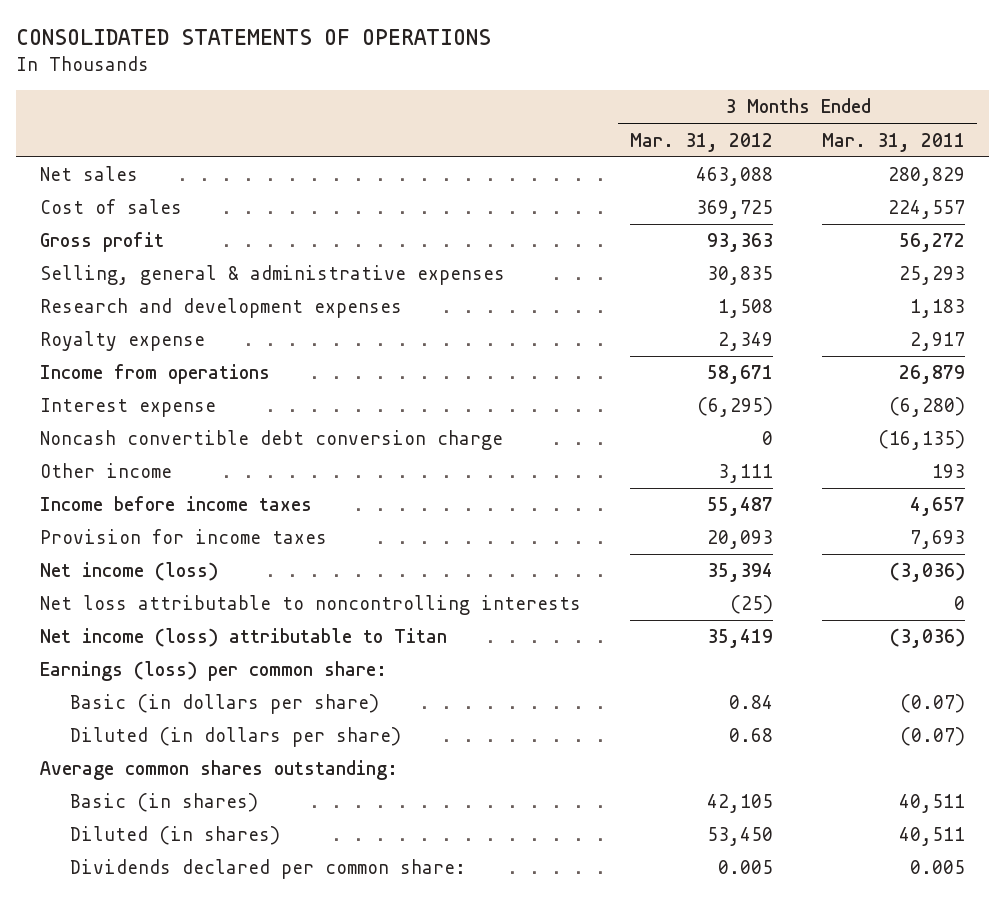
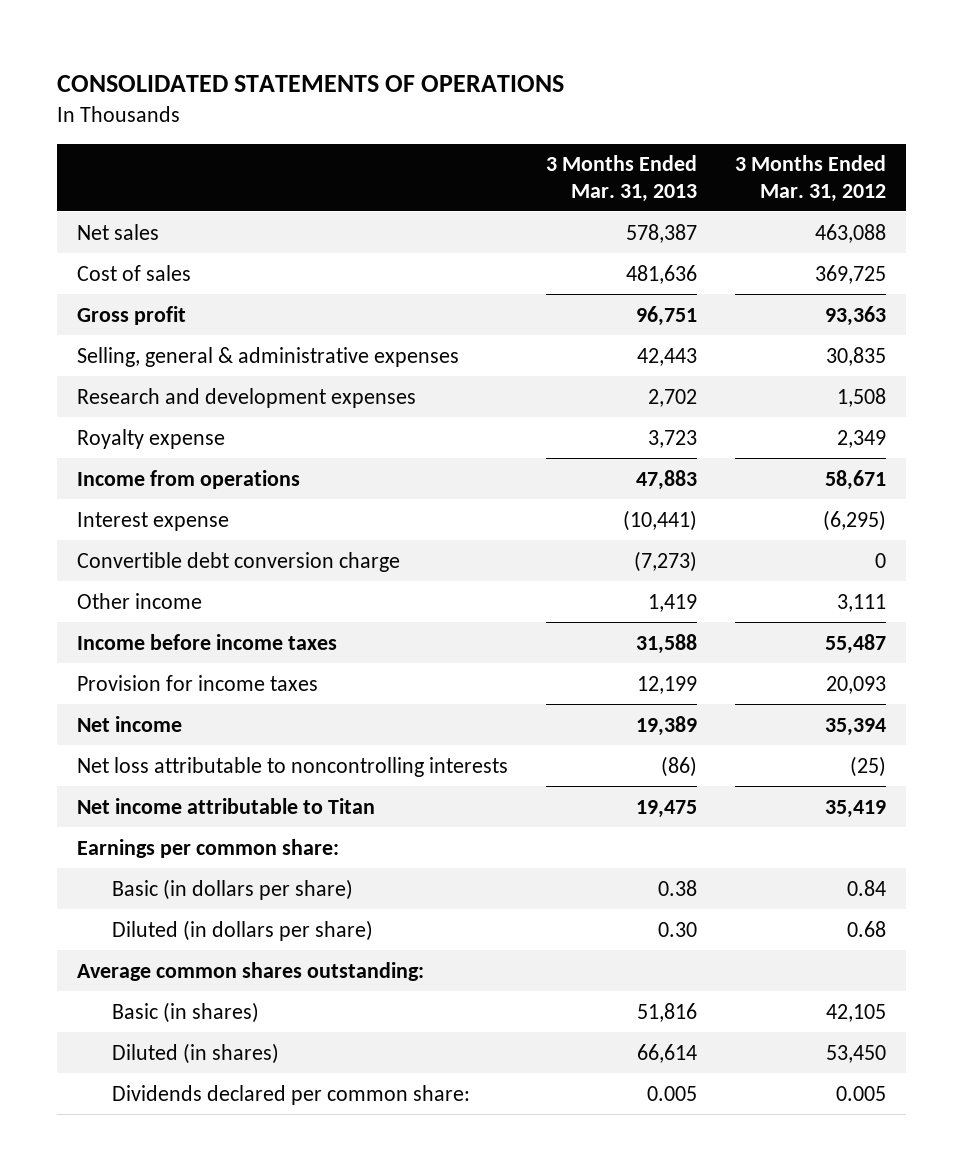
[821,132,965,152] Mar. 31, 2011 -> none
none -> [546,155,698,202] 3 Months Ended Mar. 31, 2013
[40,430,504,451] Noncash convertible debt conversion charge -> [76,551,400,572] Convertible debt conversion charge
[40,562,219,582] Net income (loss) -> [76,715,182,732] Net income
[40,628,448,648] Net income (loss) attributable to Titan -> [76,797,375,814] Net income attributable to Titan
[40,661,388,682] Earnings (loss) per common share: -> [76,838,339,858] Earnings per common share:

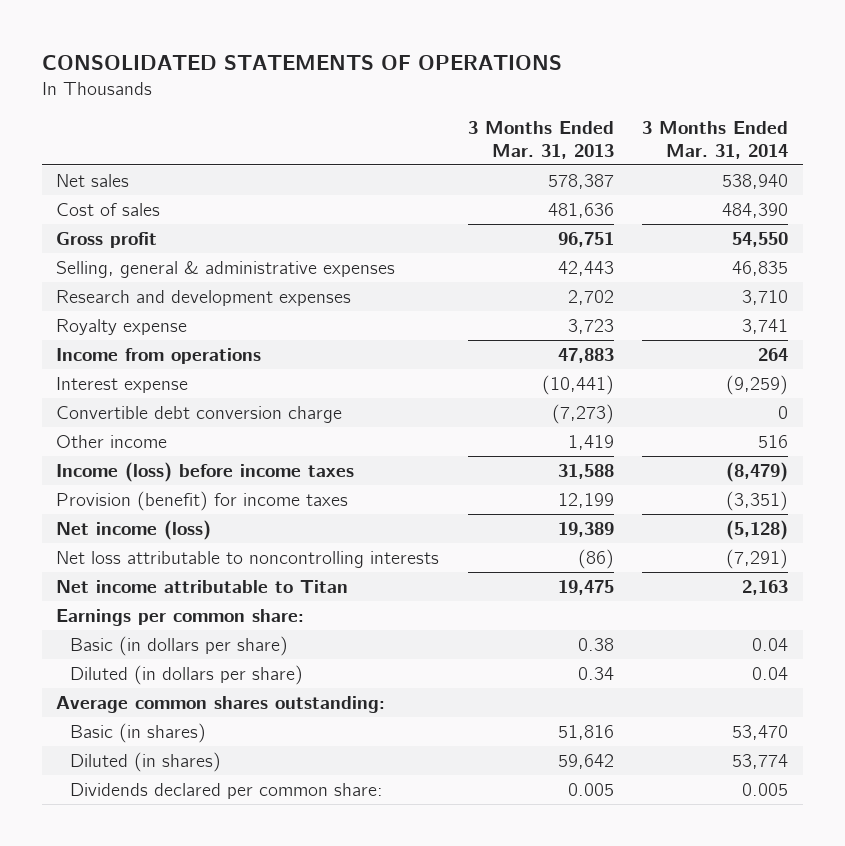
[735,155,887,202] 3 Months Ended Mar. 31, 2012 -> none
none -> [642,121,789,159] 3 Months Ended Mar. 31, 2014
[76,633,337,650] Income before income taxes -> [56,461,355,482] Income (loss) before income taxes
[76,674,318,691] Provision for income taxes -> [56,490,349,511] Provision (benefit) for income taxes
[76,715,182,732] Net income -> [56,519,212,540] Net income (loss)
[658,921,698,937] 0.30 -> [577,666,614,680] 0.34
[637,1043,698,1063] 66,614 -> [557,753,614,769] 59,642

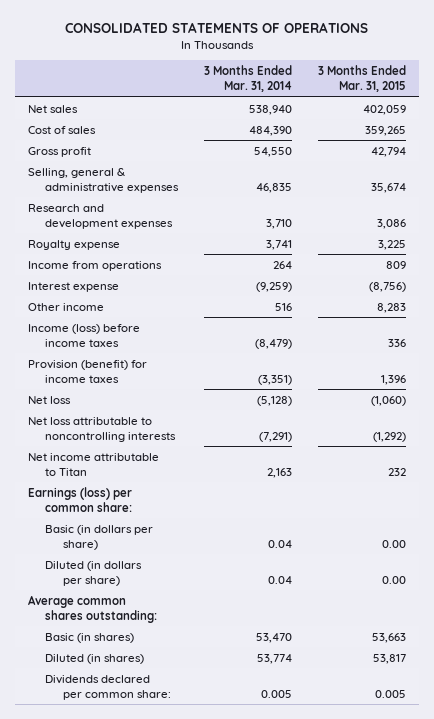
[467,121,614,159] 3 Months Ended Mar. 31, 2013 -> none
none -> [318,64,407,93] 3 Months Ended Mar. 31, 2015
[56,405,343,423] Convertible debt conversion charge -> none
[56,519,212,540] Net income (loss) -> [27,395,71,404] Net loss
[56,608,305,626] Earnings per common share: -> [27,486,133,512] Earnings (loss) per common share:

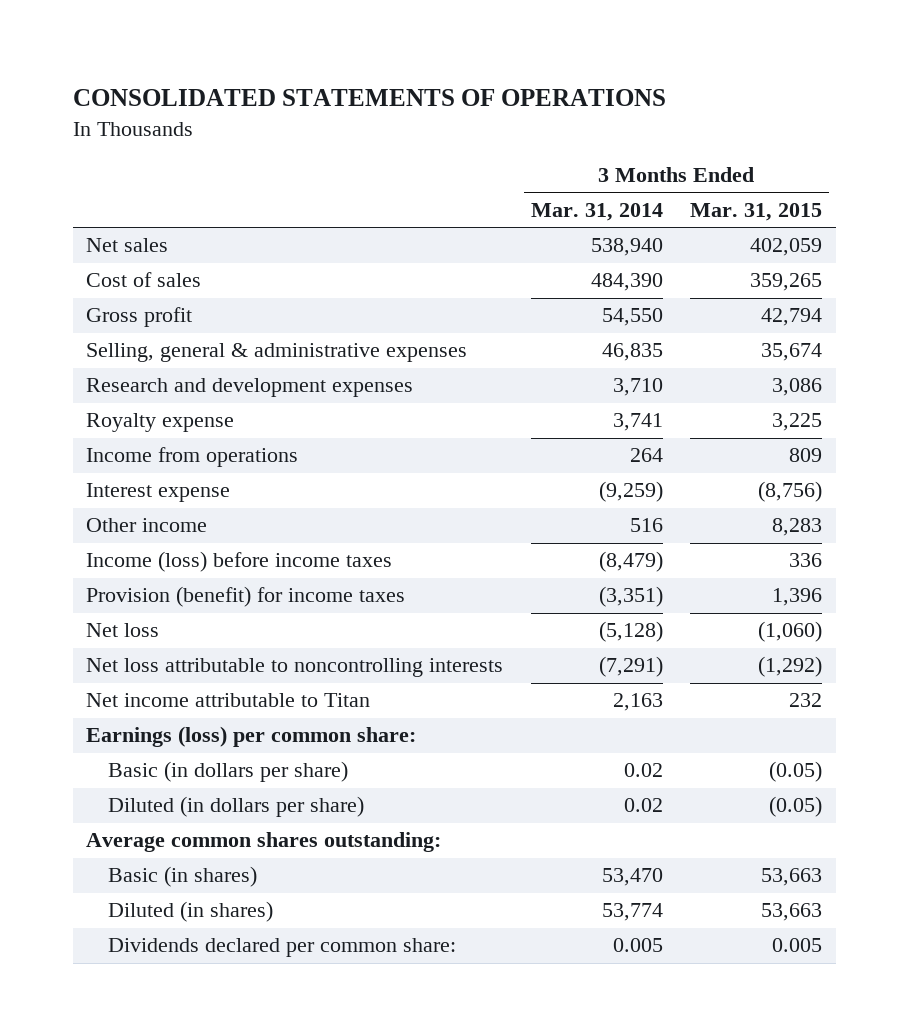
[268,539,293,548] 0.04 -> [623,763,663,778] 0.02
[382,539,407,548] 0.00 -> [769,761,823,783] (0.05)
[268,575,293,584] 0.04 -> [623,798,663,813] 0.02
[382,575,407,584] 0.00 -> [769,796,823,818] (0.05)
[373,653,407,664] 53,817 -> [761,903,823,922] 53,663

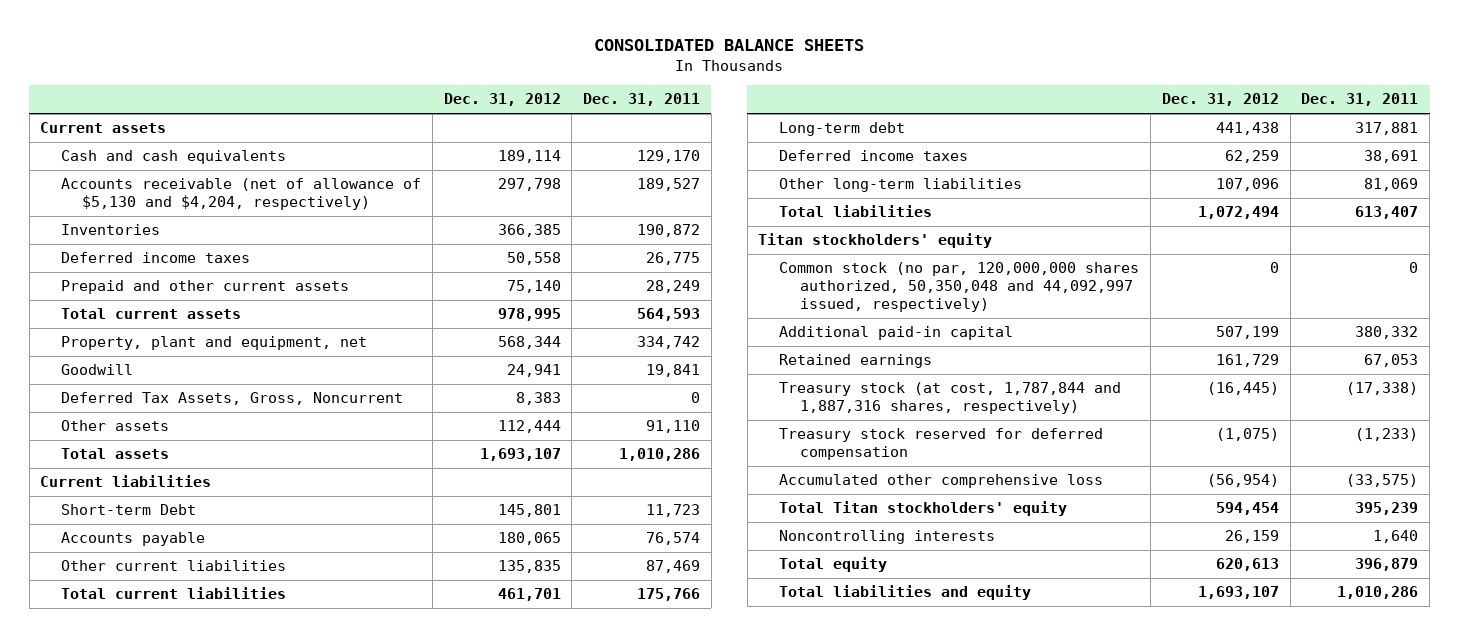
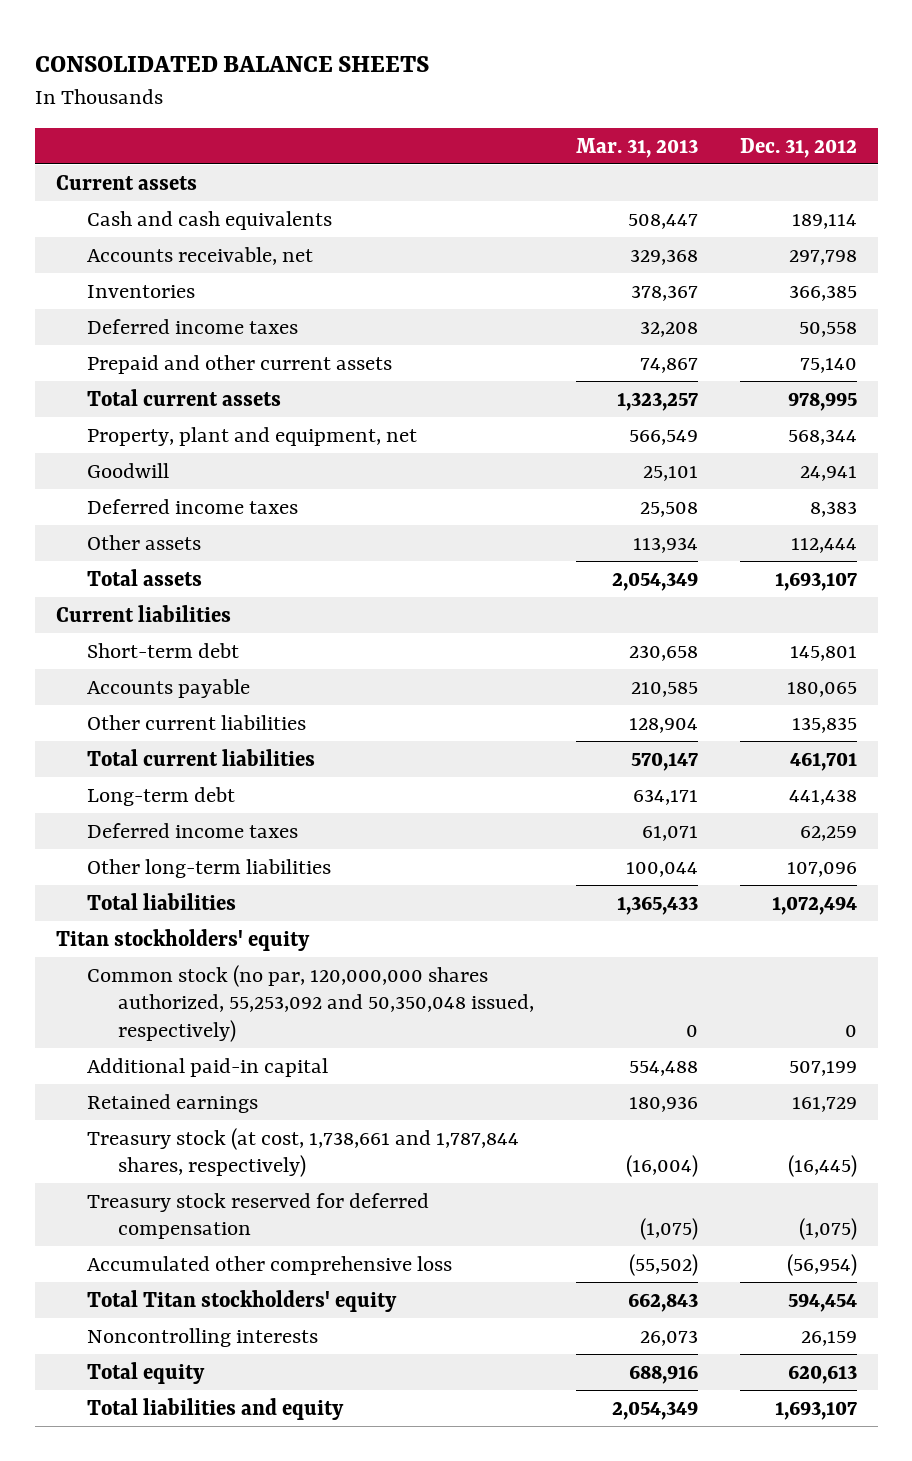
[583,93,701,107] Dec. 31, 2011 -> none
none -> [575,137,698,158] Mar. 31, 2013
[61,178,422,211] Accounts receivable (net of allowance of $5,130 and $4,204, respectively) -> [86,246,313,265] Accounts receivable, net
[61,392,404,406] Deferred Tax Assets, Gross, Noncurrent -> [86,498,298,514] Deferred income taxes
[61,504,197,516] Short-term Debt -> [86,642,239,658] Short-term debt
[779,262,1140,312] Common stock (no par, 120,000,000 shares authorized, 50,350,048 and 44,092,997 issued, respectively) -> [86,964,535,1043] Common stock (no par, 120,000,000 shares authorized, 55,253,092 and 50,350,048 issued, respectively)
[779,382,1122,415] Treasury stock (at cost, 1,787,844 and 1,887,316 shares, respectively) -> [86,1127,519,1178] Treasury stock (at cost, 1,738,661 and 1,787,844 shares, respectively)

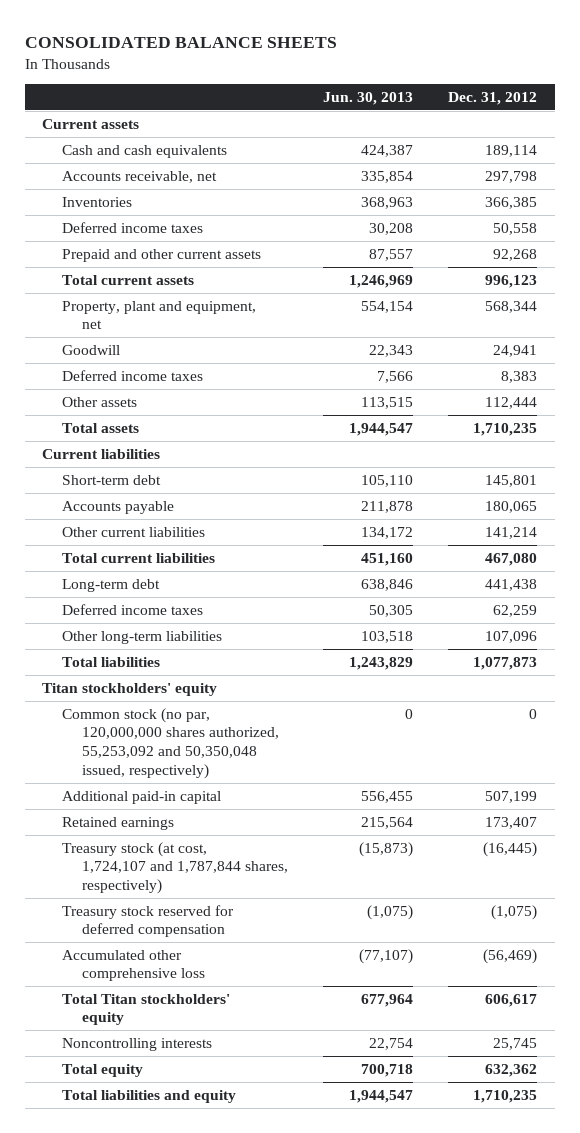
[575,137,698,158] Mar. 31, 2013 -> none
none -> [323,91,414,105] Jun. 30, 2013
[799,357,857,373] 75,140 -> [493,248,538,261] 92,268
[787,391,857,411] 978,995 -> [485,274,538,288] 996,123
[774,571,857,591] 1,693,107 -> [473,422,538,436] 1,710,235
[791,716,857,733] 135,835 -> [485,526,538,539] 141,214
[789,751,857,771] 461,701 -> [485,552,538,566] 467,080
[771,895,857,915] 1,072,494 -> [473,656,538,670] 1,077,873
[791,1096,857,1112] 161,729 -> [485,816,538,829] 173,407
[86,1127,519,1178] Treasury stock (at cost, 1,738,661 and 1,787,844 shares, respectively) -> [62,841,288,895] Treasury stock (at cost, 1,724,107 and 1,787,844 shares, respectively)
[786,1253,857,1276] (56,954) -> [483,948,538,964] (56,469)
[787,1292,857,1312] 594,454 -> [485,993,538,1007] 606,617
[800,1330,857,1346] 26,159 -> [493,1037,538,1050] 25,745
[787,1364,857,1384] 620,613 -> [485,1063,538,1077] 632,362
[774,1400,857,1420] 1,693,107 -> [473,1089,538,1103] 1,710,235

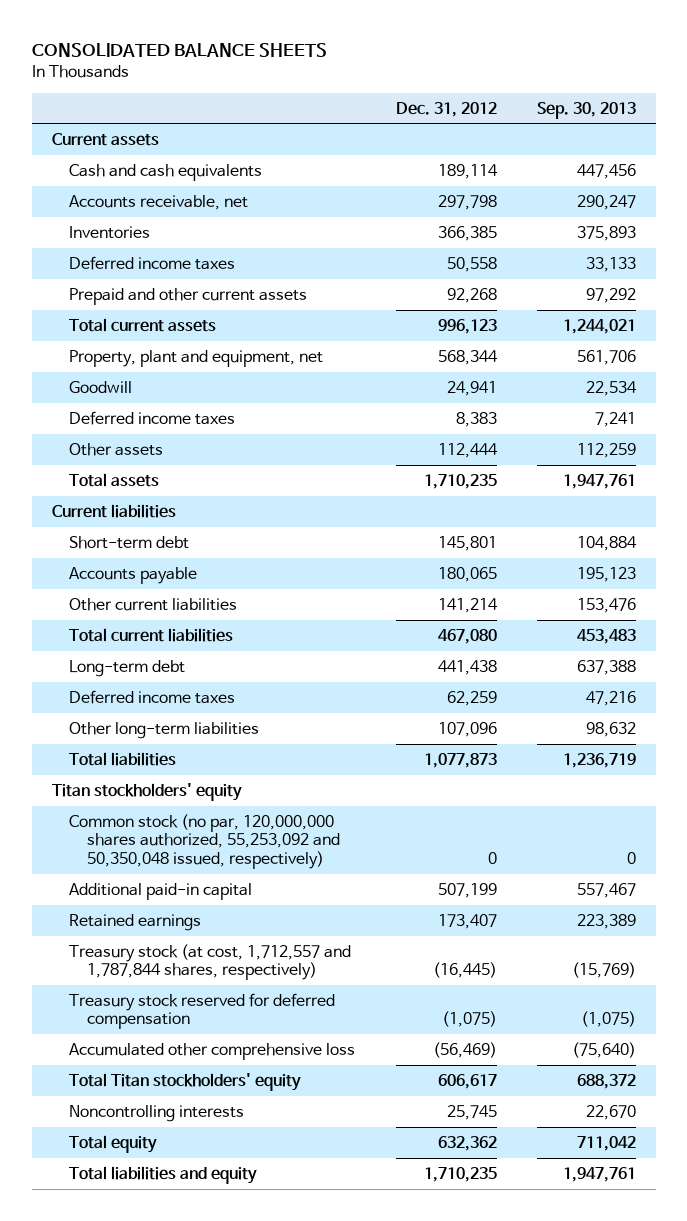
[323,91,414,105] Jun. 30, 2013 -> none
none -> [536,101,636,119] Sep. 30, 2013
[62,841,288,895] Treasury stock (at cost, 1,724,107 and 1,787,844 shares, respectively) -> [69,944,352,981] Treasury stock (at cost, 1,712,557 and 1,787,844 shares, respectively)

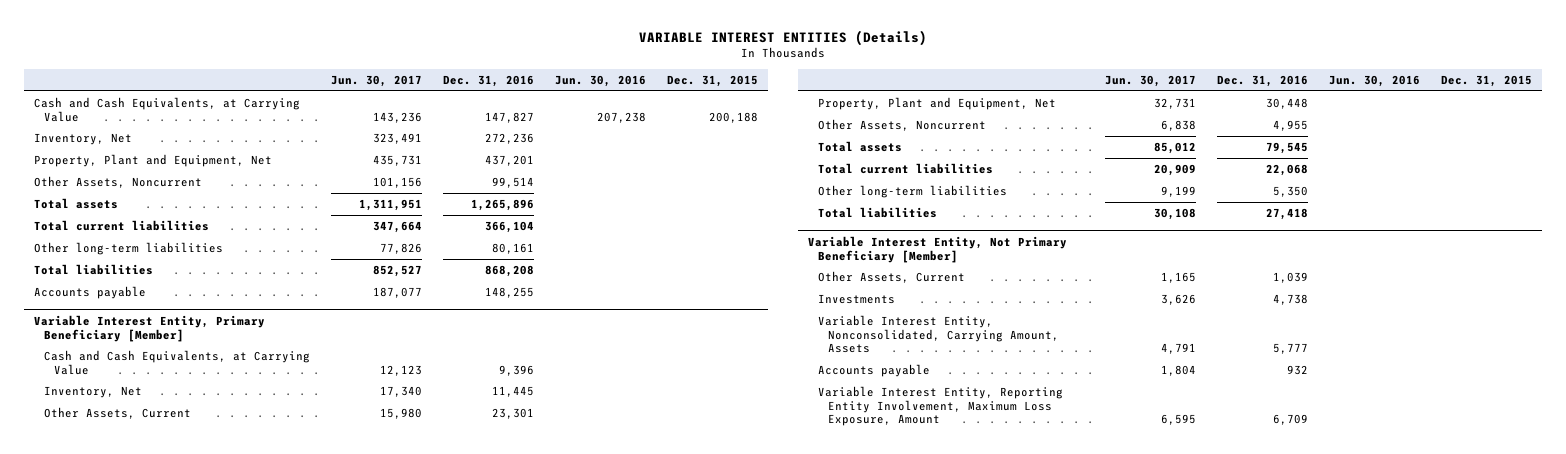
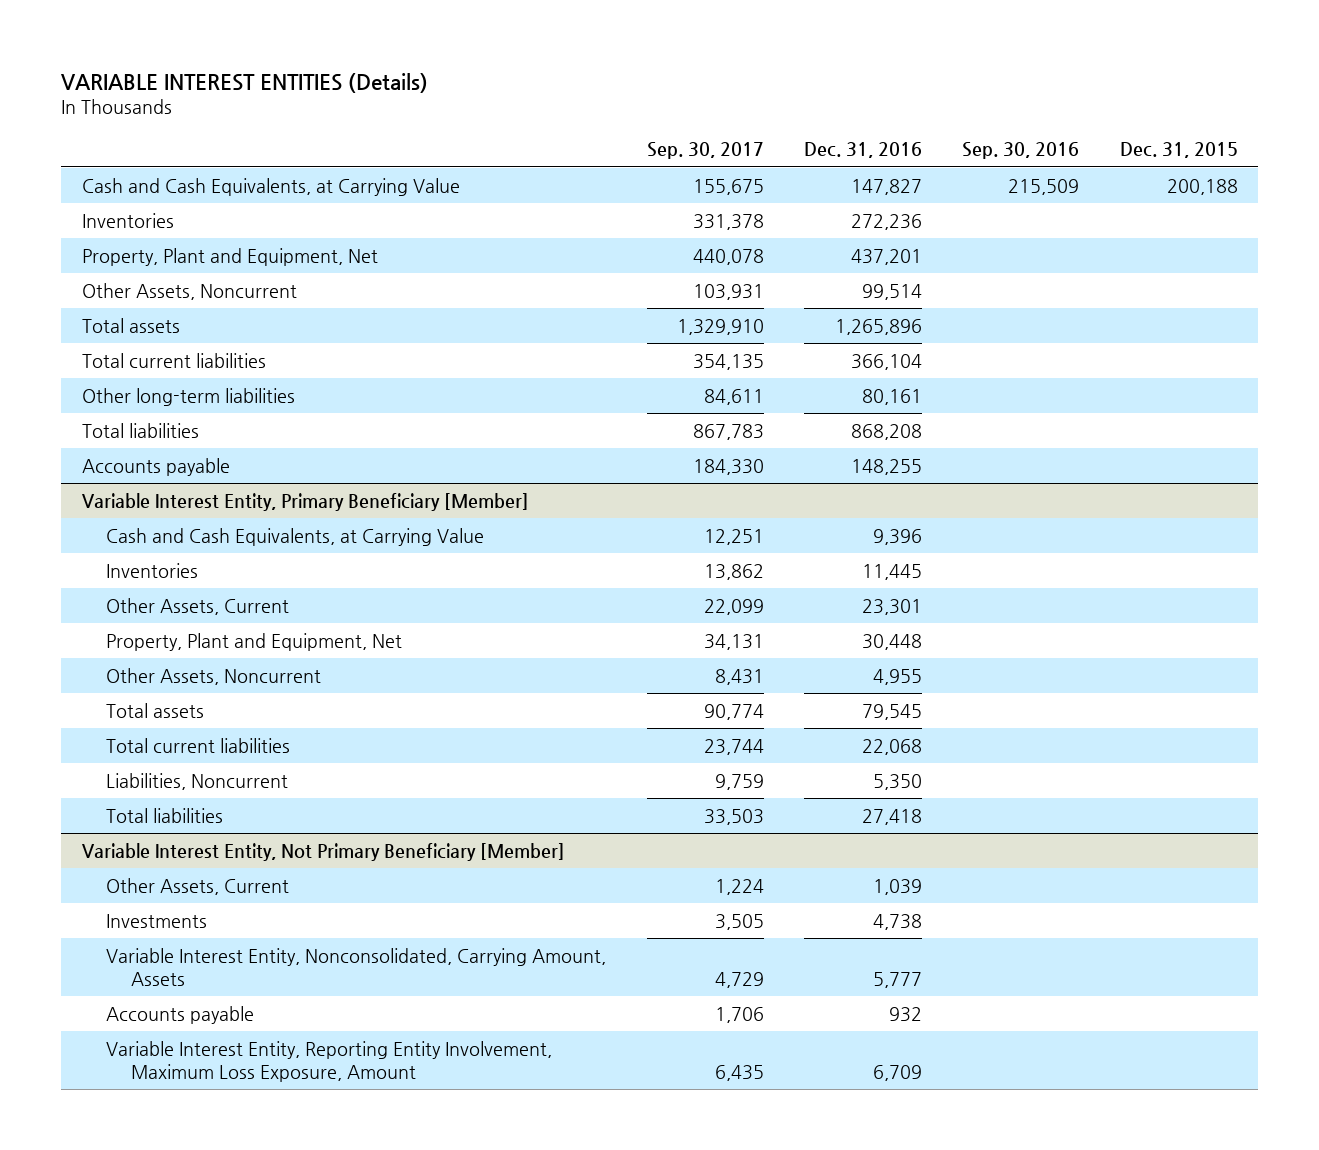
[330,75,422,88] Jun. 30, 2017 -> none
[554,75,646,88] Jun. 30, 2016 -> none
none -> [646,142,764,160] Sep. 30, 2017
none -> [962,142,1080,160] Sep. 30, 2016
[34,132,133,145] Inventory, Net -> [81,213,174,229] Inventories
[43,385,142,398] Inventory, Net -> [106,563,199,579] Inventories
[817,184,1007,198] Other long-term liabilities -> [106,773,289,791] Liabilities, Noncurrent

